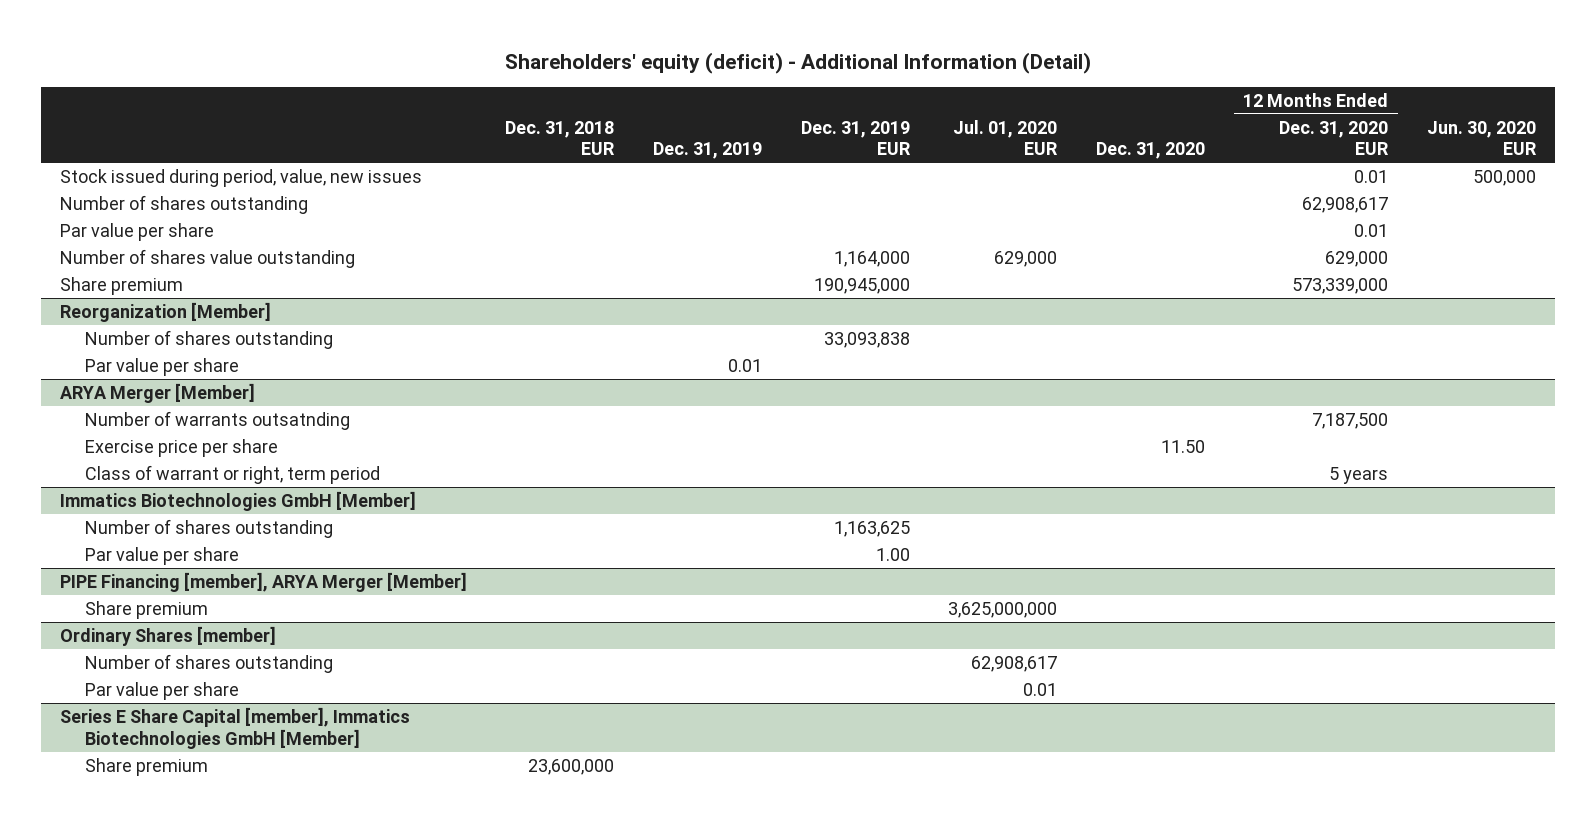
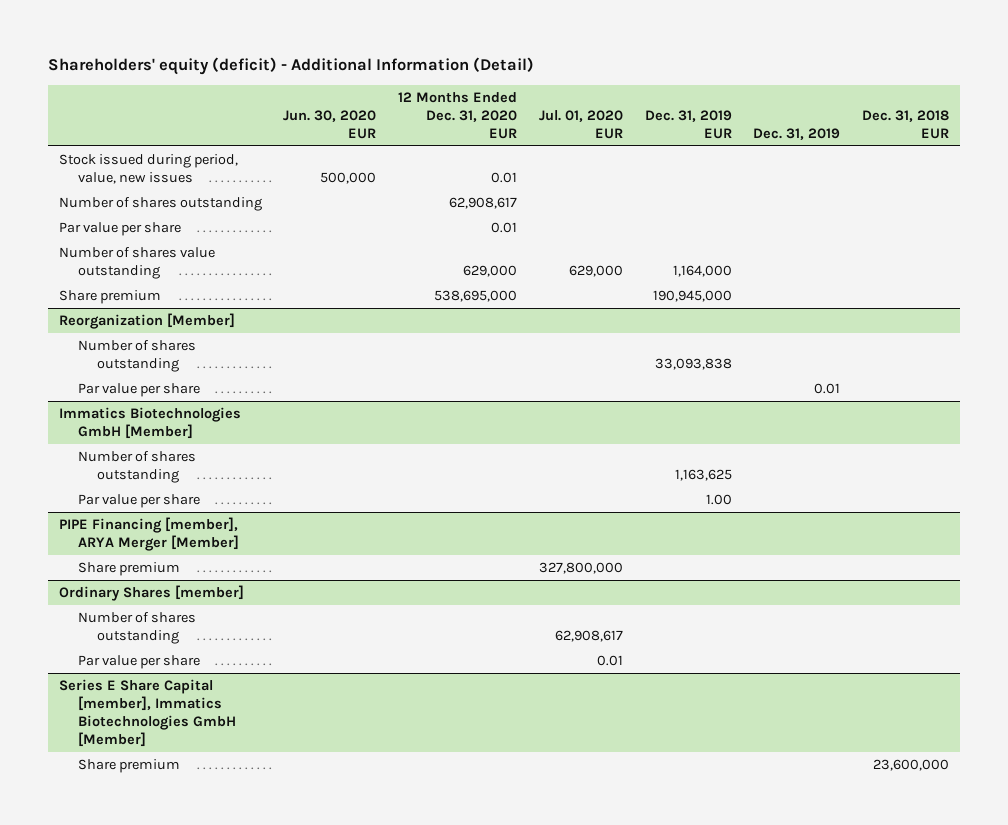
[1095,142,1205,160] Dec. 31, 2020 -> none
[1292,277,1389,294] 573,339,000 -> [434,289,518,302] 538,695,000
[59,382,255,403] ARYA Merger [Member] -> none
[85,410,351,430] Number of warrants outsatnding -> none
[85,438,279,457] Exercise price per share -> none
[85,464,381,484] Class of warrant or right, term period -> none
[948,601,1058,618] 3,625,000,000 -> [538,561,623,574] 327,800,000

